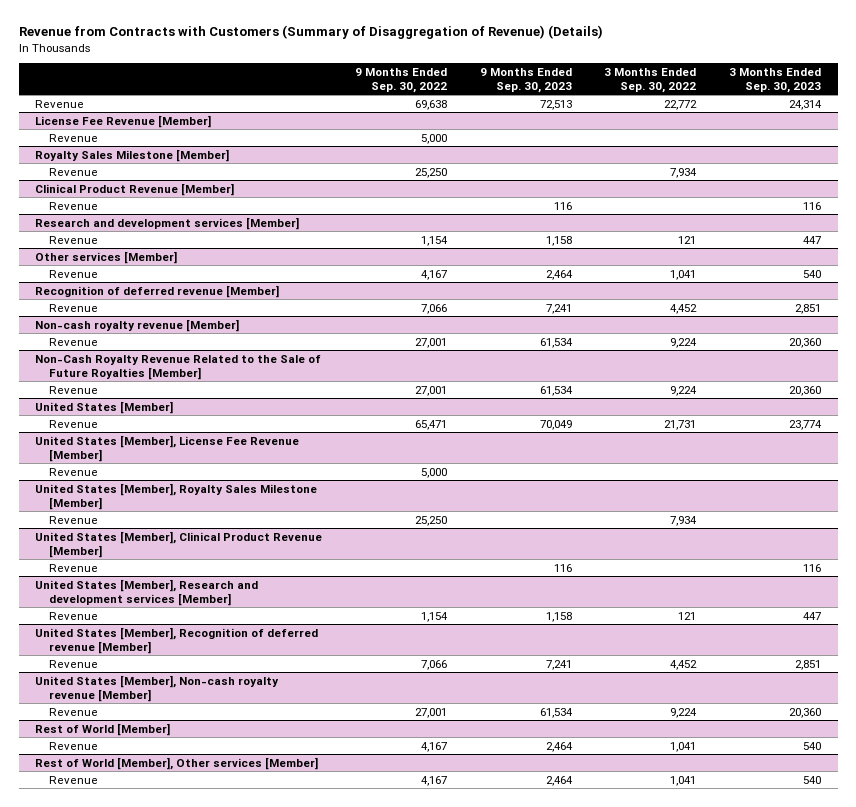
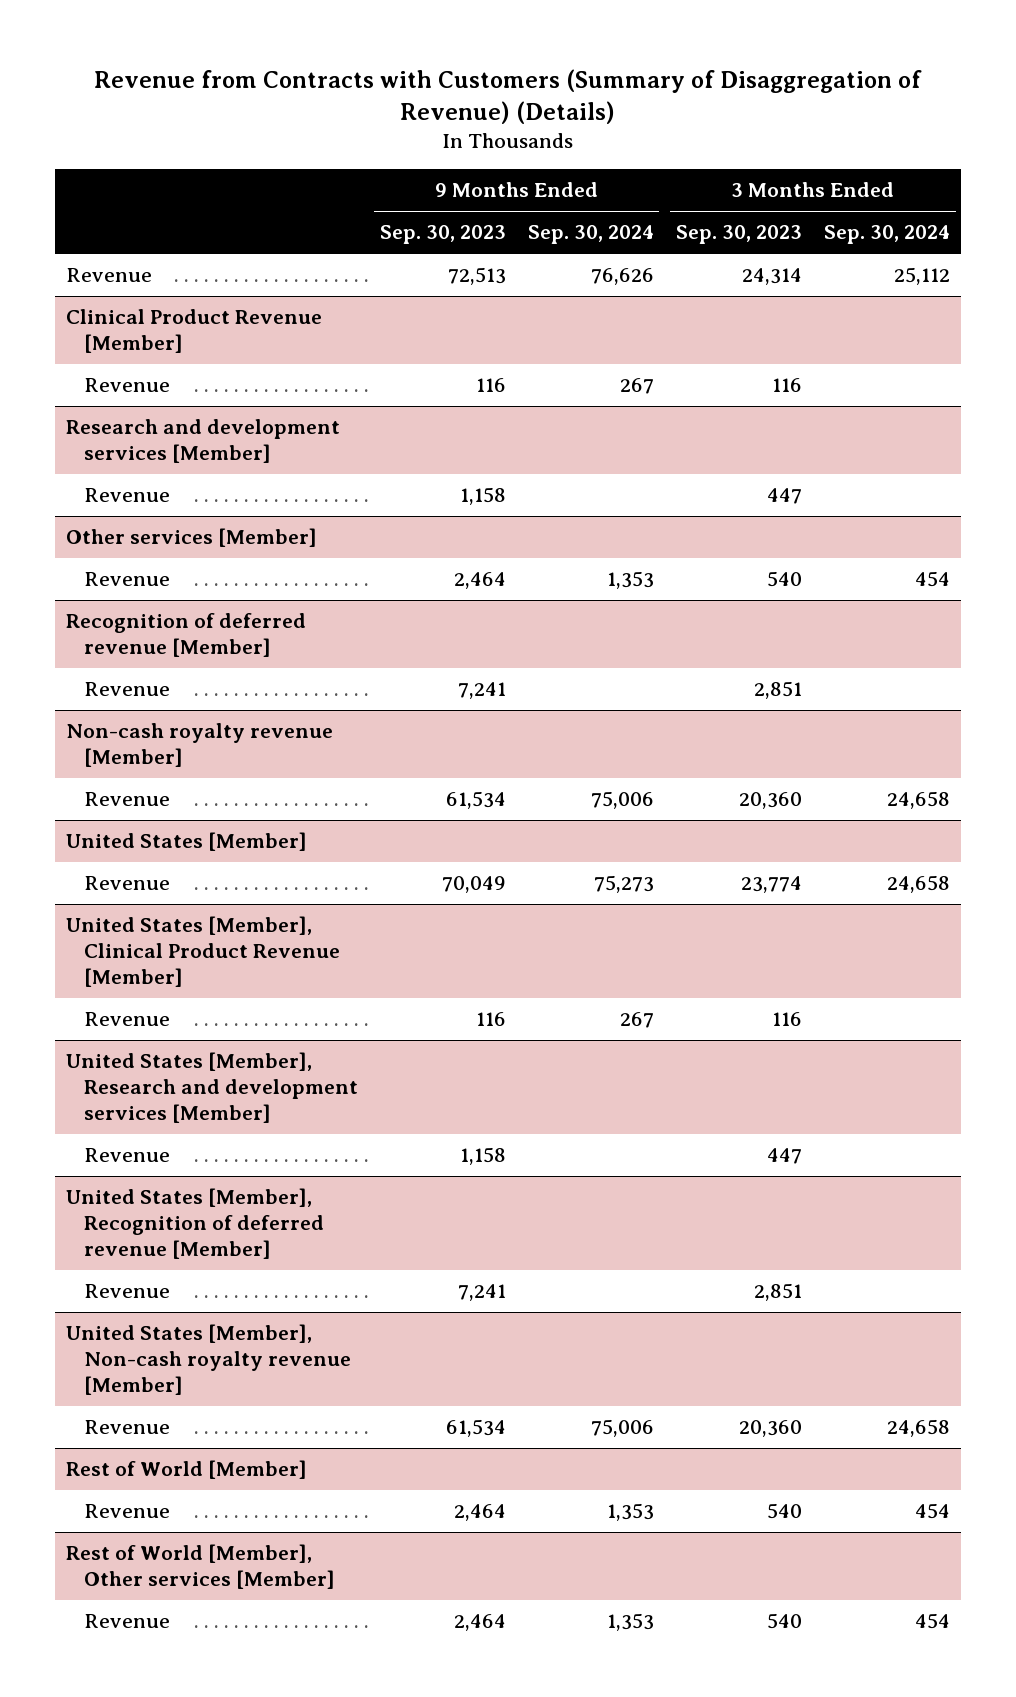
[354,67,447,93] 9 Months Ended Sep. 30, 2022 -> none
[604,67,697,93] 3 Months Ended Sep. 30, 2022 -> none
none -> [527,225,654,245] Sep. 30, 2024
none -> [824,225,951,245] Sep. 30, 2024
[35,114,212,128] License Fee Revenue [Member] -> none
[49,133,99,142] Revenue -> none
[35,148,230,162] Royalty Sales Milestone [Member] -> none
[49,167,99,176] Revenue -> none
[35,354,322,380] Non-Cash Royalty Revenue Related to the Sale of Future Royalties [Member] -> none
[49,385,99,394] Revenue -> none
[35,434,300,462] United States [Member], License Fee Revenue [Member] -> none
[49,467,99,476] Revenue -> none
[35,482,318,510] United States [Member], Royalty Sales Milestone [Member] -> none
[49,515,99,524] Revenue -> none

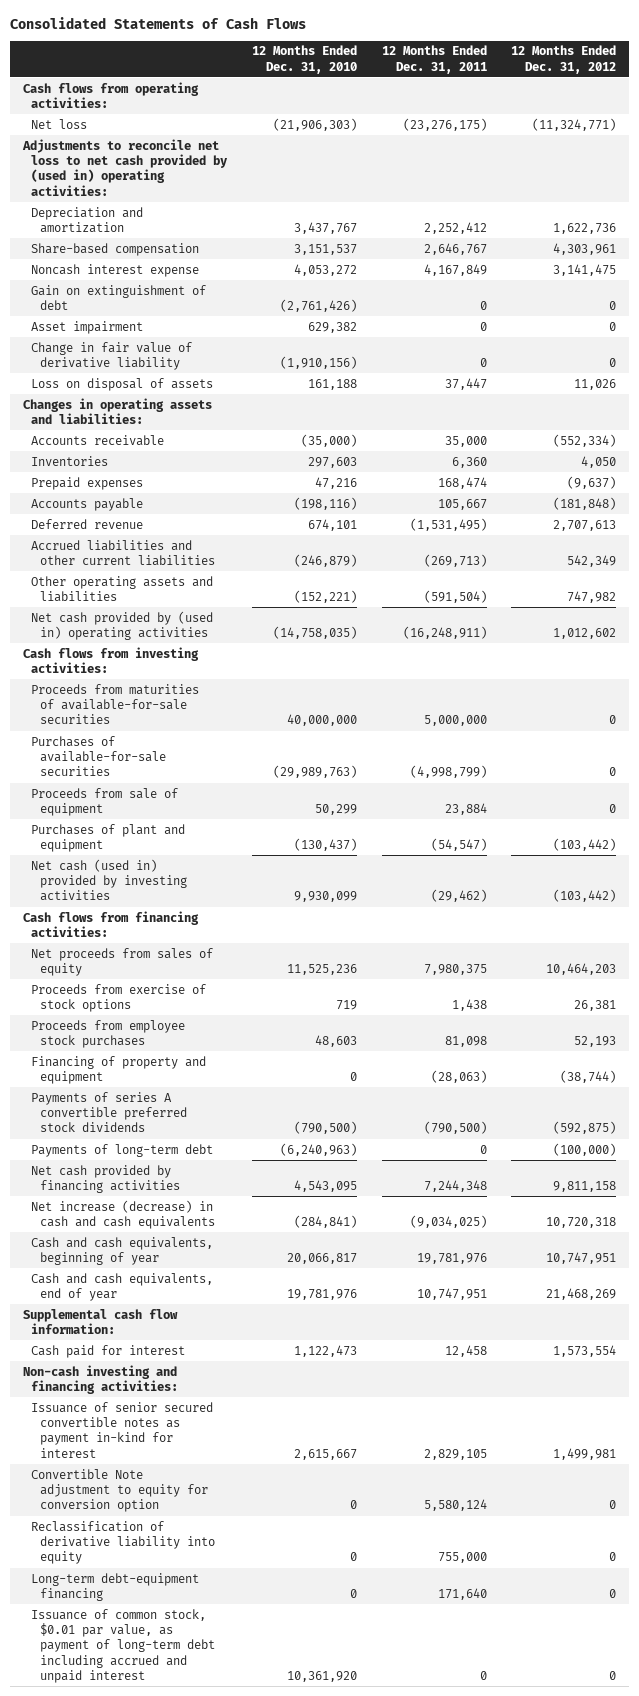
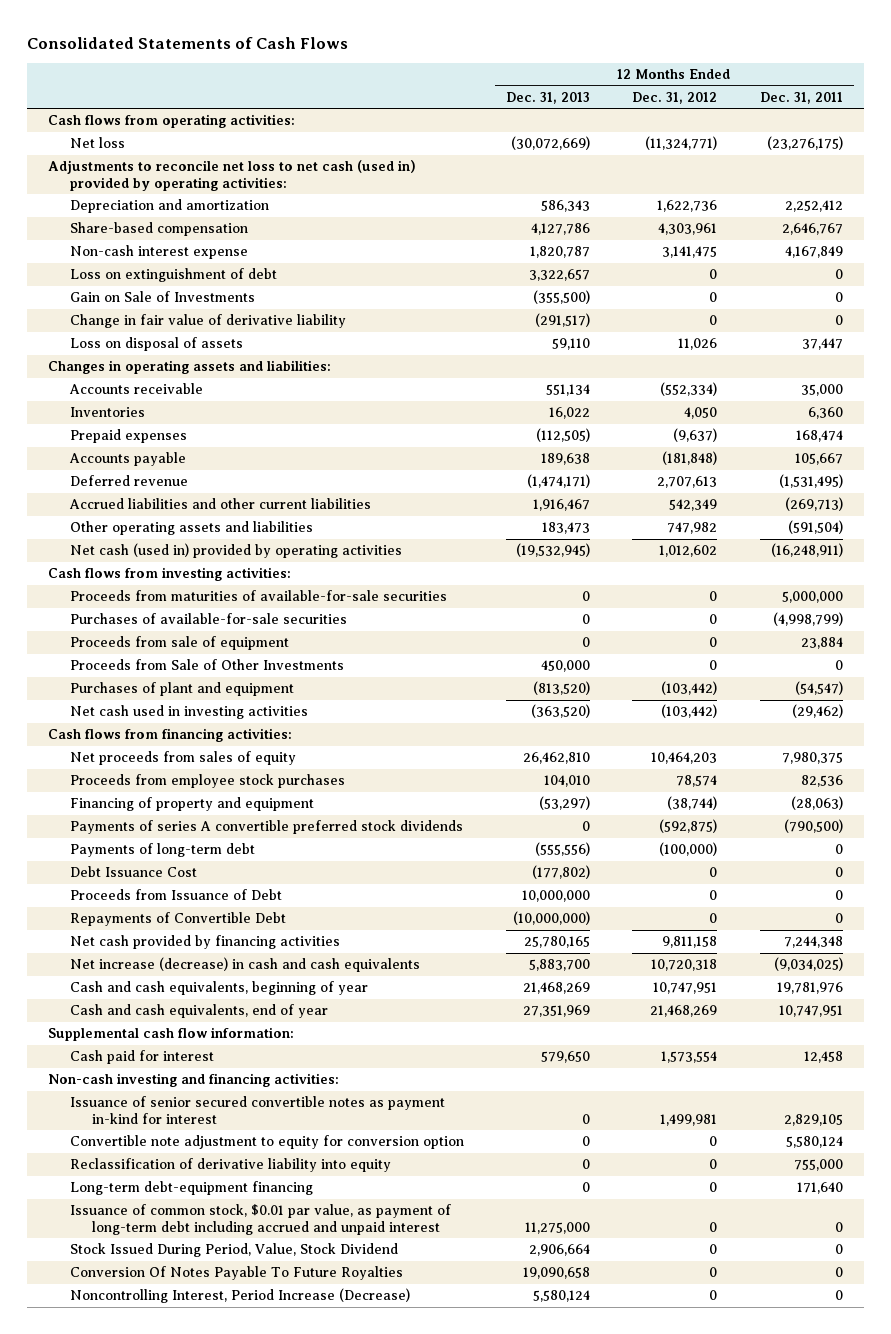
[251,45,357,74] 12 Months Ended Dec. 31, 2010 -> none
none -> [506,91,591,104] Dec. 31, 2013
[21,138,229,196] Adjustments to reconcile net loss to net cash provided by (used in) operating activities: -> [47,160,416,191] Adjustments to reconcile net loss to net cash (used in) provided by operating activities:
[31,320,144,334] Asset impairment -> none
[31,263,200,277] Noncash interest expense -> [69,245,248,260] Non-cash interest expense
[31,284,207,310] Gain on extinguishment of debt -> [69,268,277,283] Loss on extinguishment of debt
none -> [69,291,255,303] Gain on Sale of Investments
[31,610,214,640] Net cash provided by (used in) operating activities -> [69,543,402,559] Net cash (used in) provided by operating activities
none -> [69,659,344,671] Proceeds from Sale of Other Investments
[31,858,187,902] Net cash (used in) provided by investing activities -> [69,705,308,720] Net cash used in investing activities
[31,983,207,1012] Proceeds from exercise of stock options -> none
[444,1035,487,1047] 81,098 -> [800,775,843,788] 82,536
[574,1035,617,1047] 52,193 -> [676,775,718,788] 78,574
none -> [69,866,197,878] Debt Issuance Cost
none -> [69,889,282,901] Proceeds from Issuance of Debt
none -> [69,912,286,927] Repayments of Convertible Debt
[31,1468,208,1513] Convertible Note adjustment to equity for conversion option -> [69,1135,464,1150] Convertible note adjustment to equity for conversion option
none -> [69,1243,398,1258] Stock Issued During Period, Value, Stock Dividend
none -> [69,1266,403,1281] Conversion Of Notes Payable To Future Royalties
none -> [69,1288,410,1304] Noncontrolling Interest, Period Increase (Decrease)

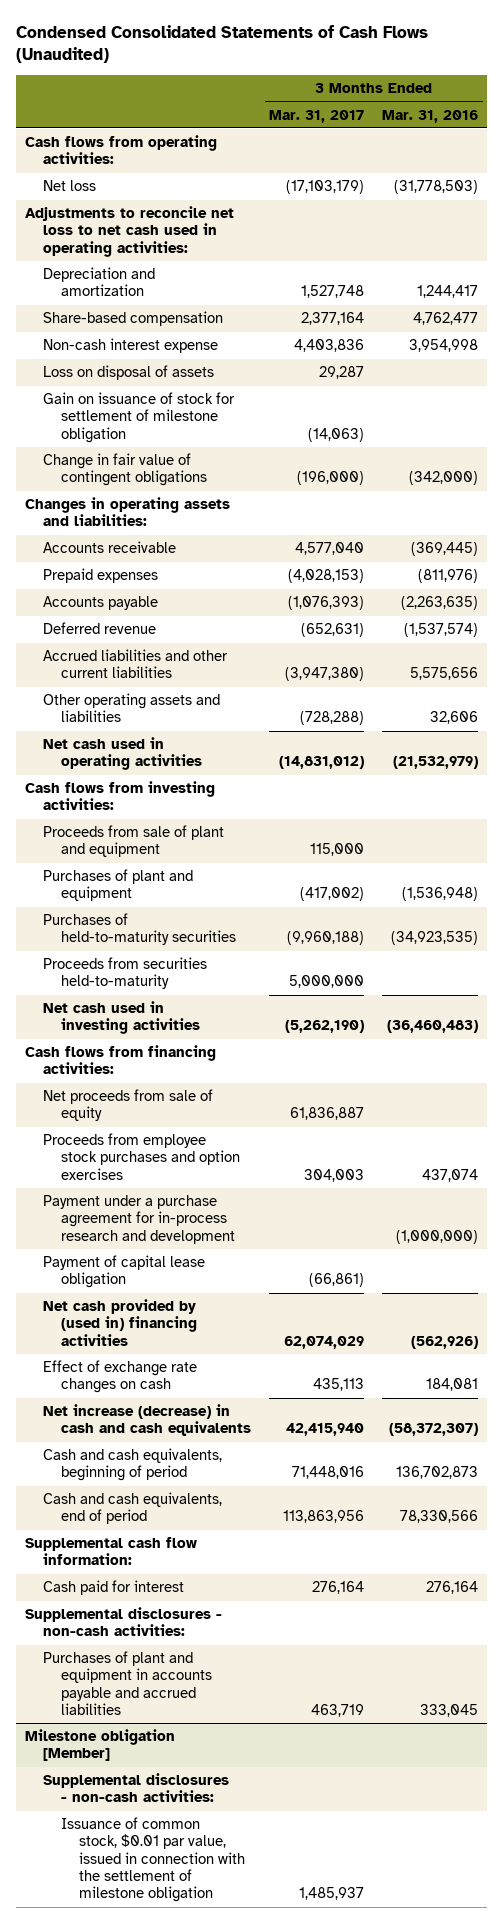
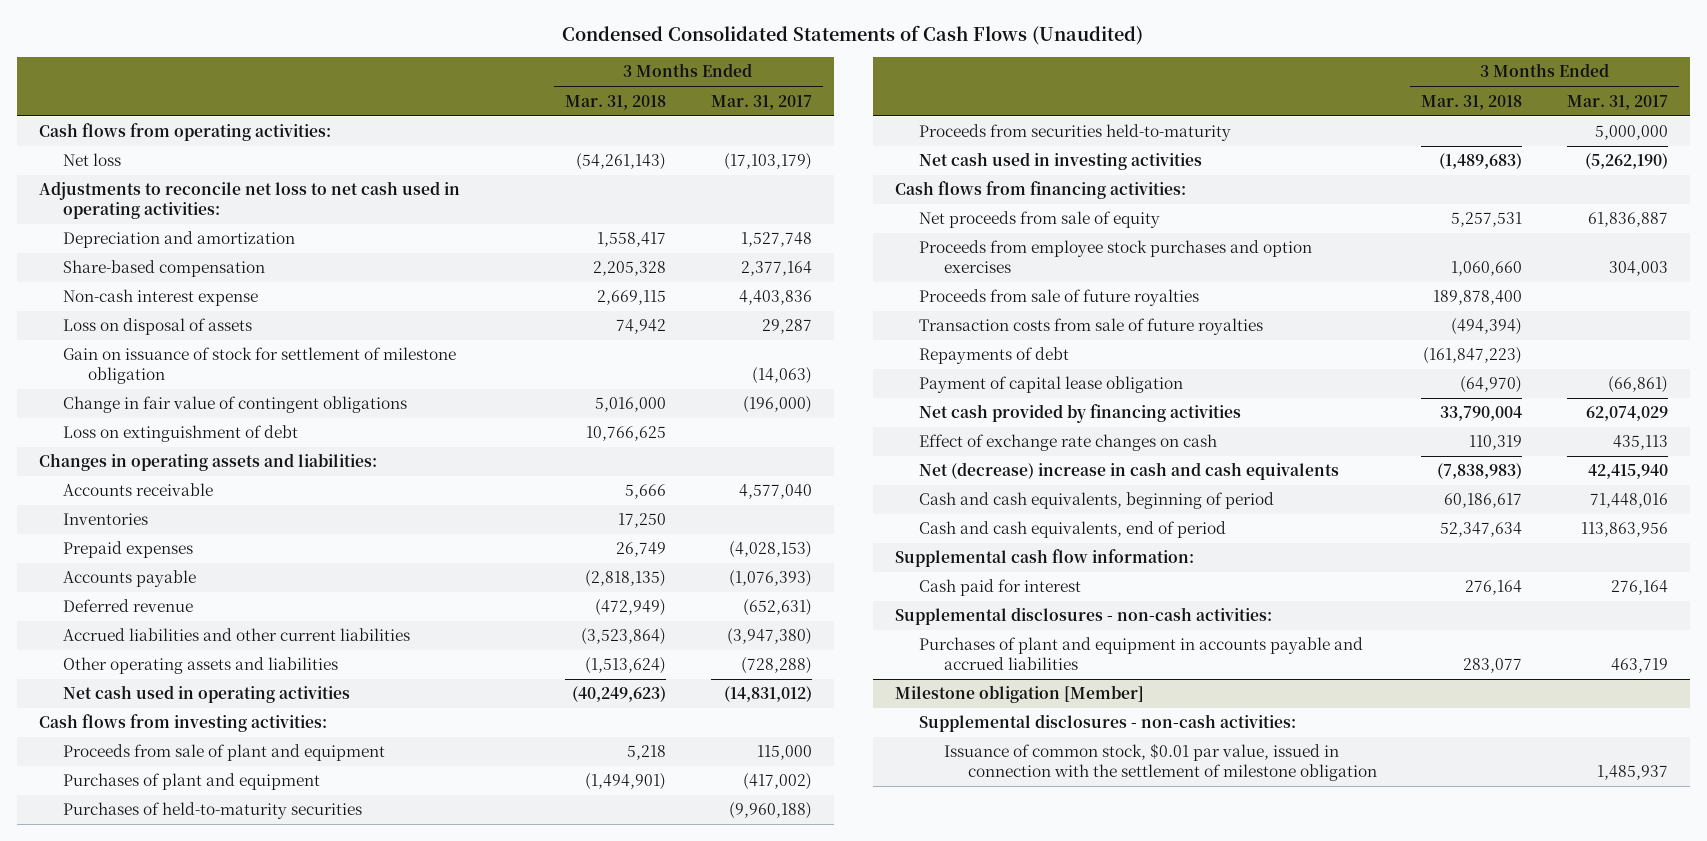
[382,109,479,123] Mar. 31, 2016 -> none
none -> [565,94,667,110] Mar. 31, 2018
none -> [63,425,299,443] Loss on extinguishment of debt
none -> [63,513,149,526] Inventories
[42,1195,235,1244] Payment under a purchase agreement for in-process research and development -> none
none -> [919,289,1200,307] Proceeds from sale of future royalties
none -> [919,318,1264,336] Transaction costs from sale of future royalties
none -> [919,347,1070,365] Repayments of debt
[42,1299,197,1346] Net cash provided by (used in) financing activities -> [919,404,1242,424] Net cash provided by financing activities
[42,1404,251,1437] Net increase (decrease) in cash and cash equivalents -> [919,462,1340,481] Net (decrease) increase in cash and cash equivalents

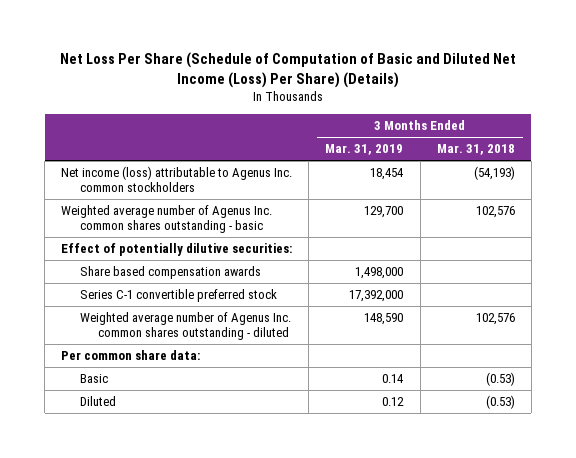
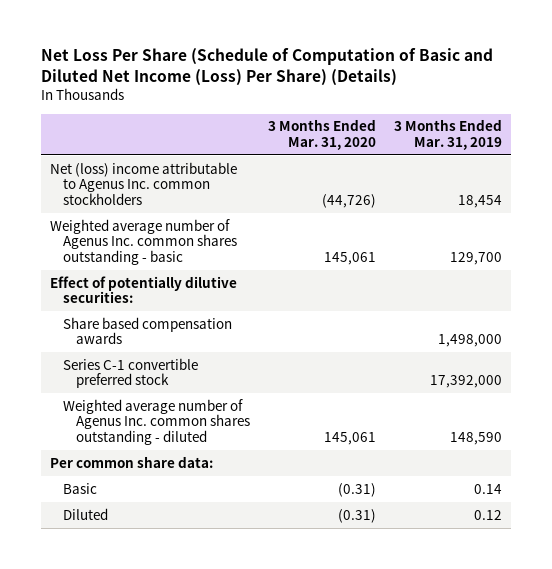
[436,144,515,156] Mar. 31, 2018 -> none
none -> [268,119,377,150] 3 Months Ended Mar. 31, 2020
[61,166,293,192] Net income (loss) attributable to Agenus Inc. common stockholders -> [49,161,237,205] Net (loss) income attributable to Agenus Inc. common stockholders

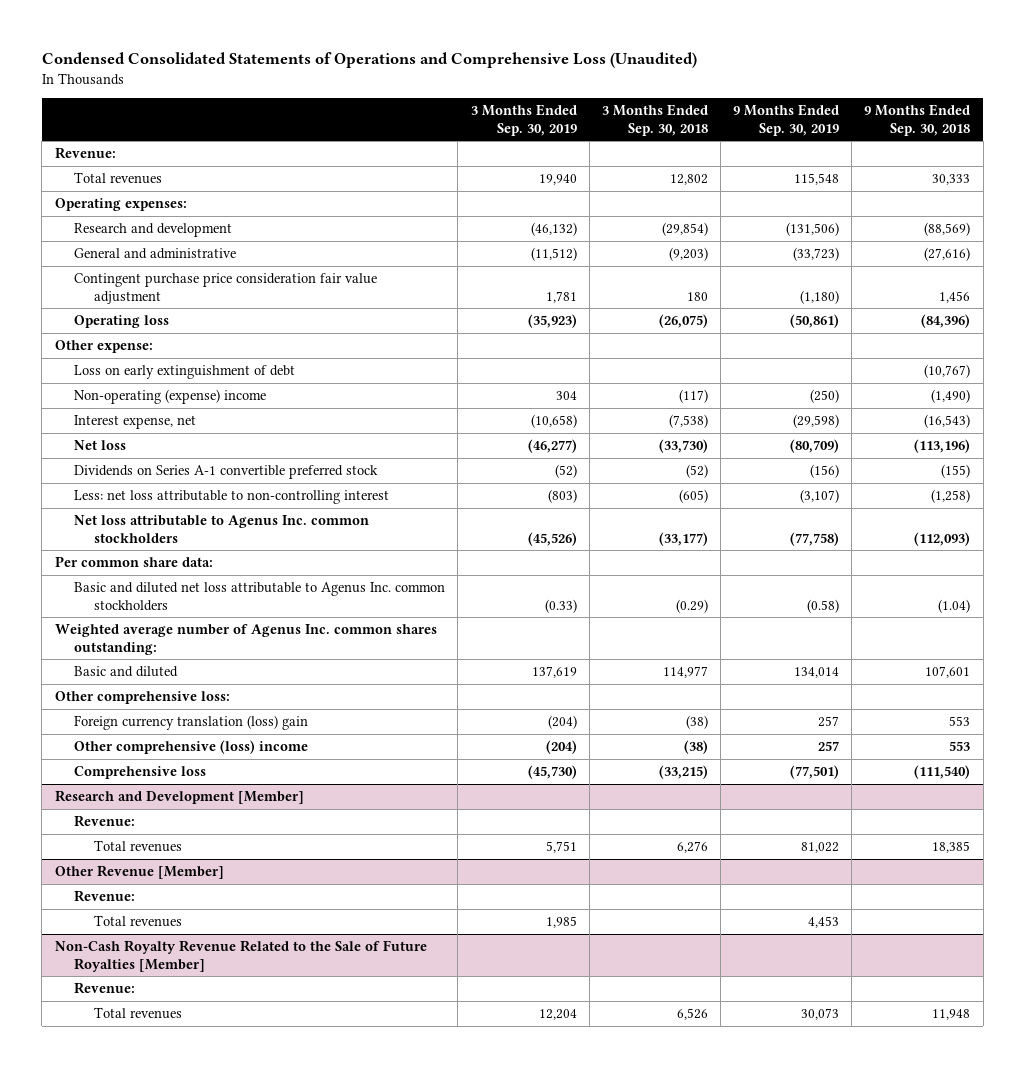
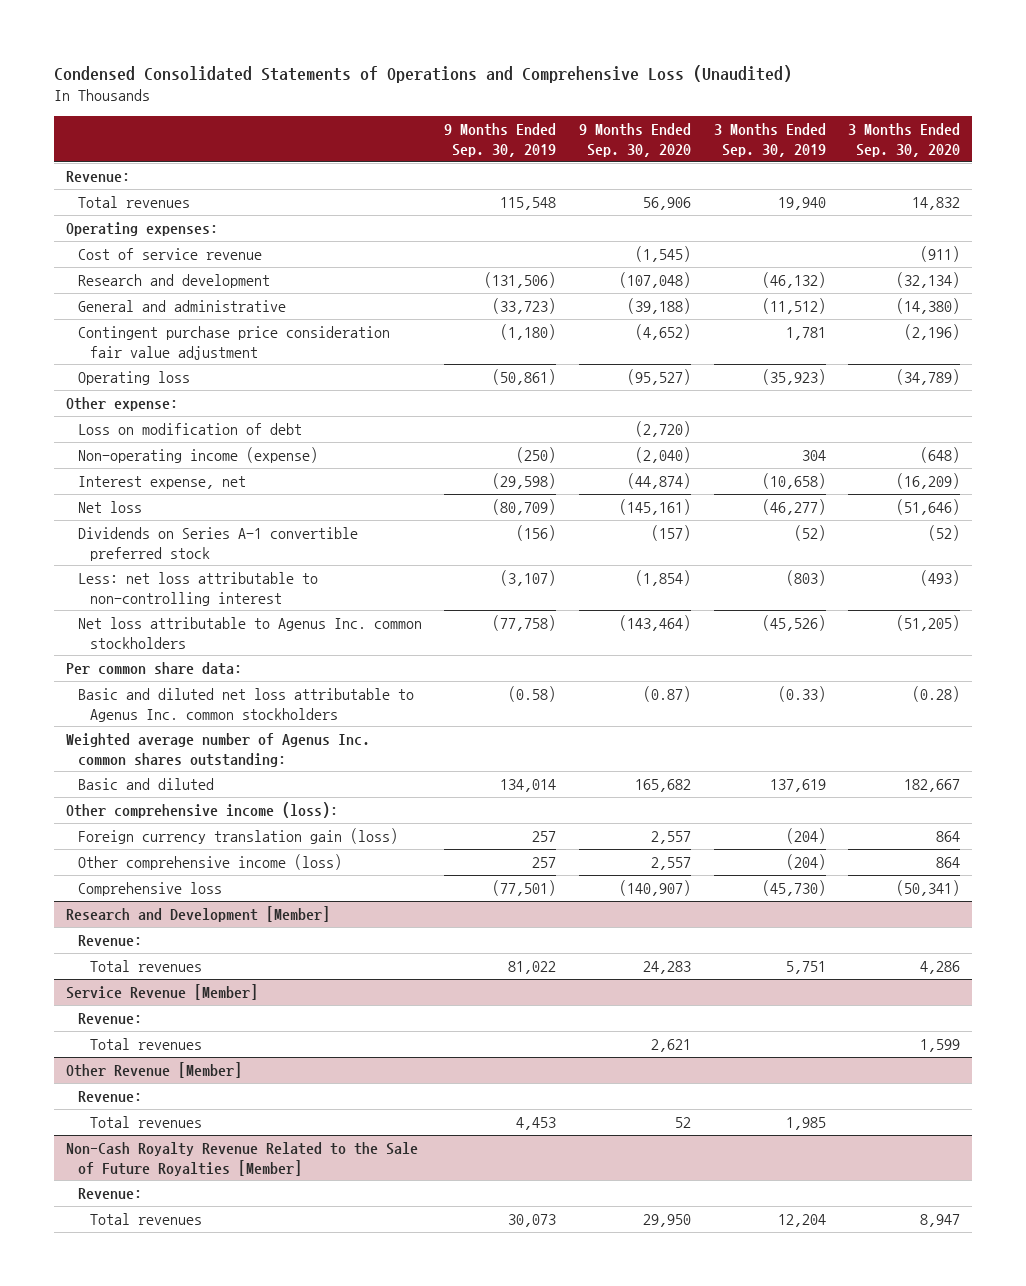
[601,103,708,136] 3 Months Ended Sep. 30, 2018 -> none
[864,103,971,136] 9 Months Ended Sep. 30, 2018 -> none
none -> [579,123,692,158] 9 Months Ended Sep. 30, 2020
none -> [848,123,961,158] 3 Months Ended Sep. 30, 2020
none -> [77,247,262,260] Cost of service revenue
[74,365,296,380] Loss on early extinguishment of debt -> [77,422,302,435] Loss on modification of debt
[74,389,267,405] Non-operating (expense) income -> [77,446,318,463] Non-operating income (expense)
[54,691,230,705] Other comprehensive loss: -> [65,801,338,818] Other comprehensive income (loss):
[74,715,309,731] Foreign currency translation (loss) gain -> [77,827,398,844] Foreign currency translation gain (loss)
[74,740,309,755] Other comprehensive (loss) income -> [77,853,342,870] Other comprehensive income (loss)
none -> [65,983,258,1000] Service Revenue [Member]
none -> [77,1012,142,1024] Revenue:
none -> [89,1037,202,1050] Total revenues

